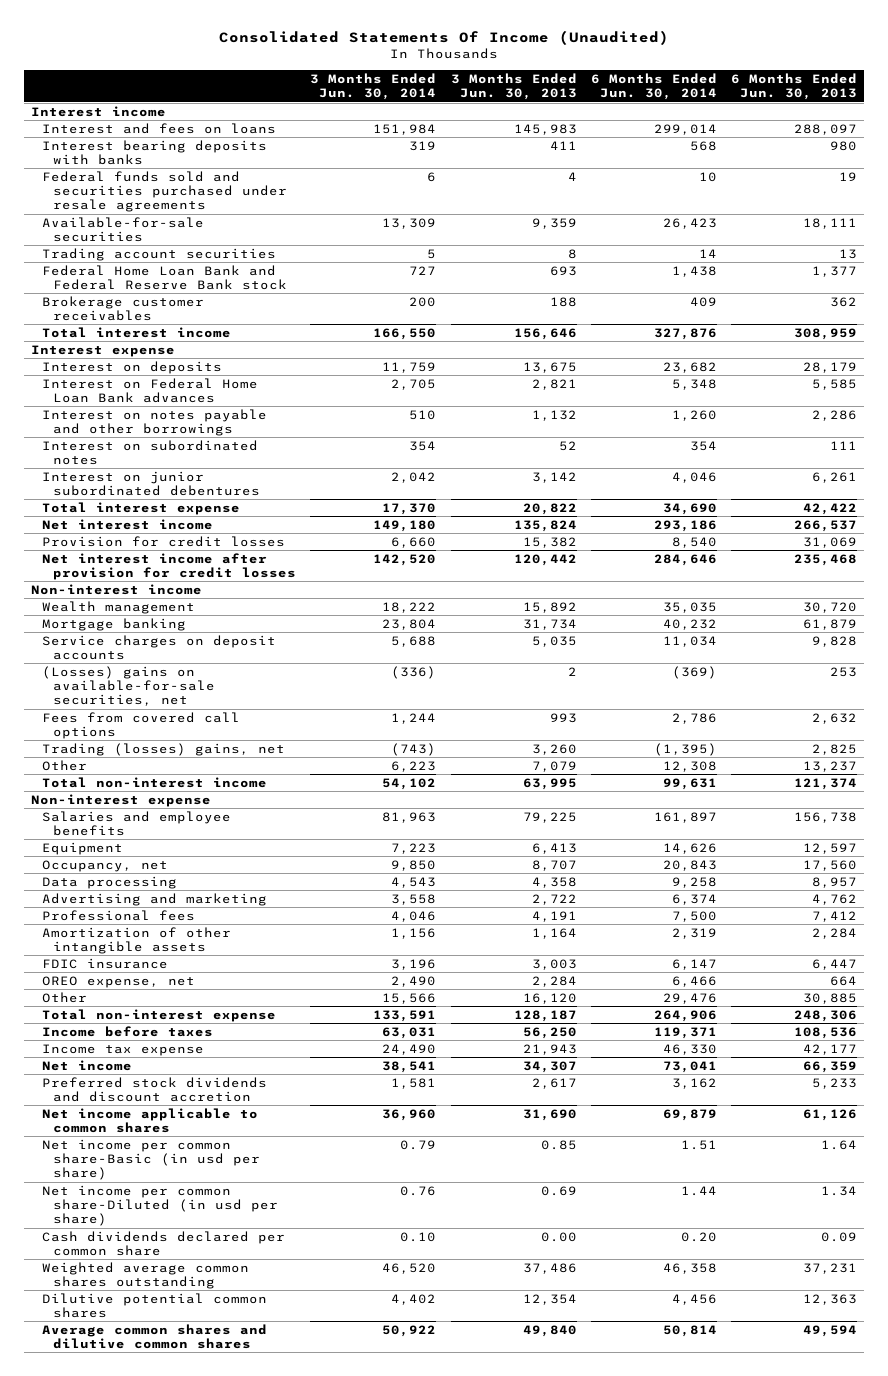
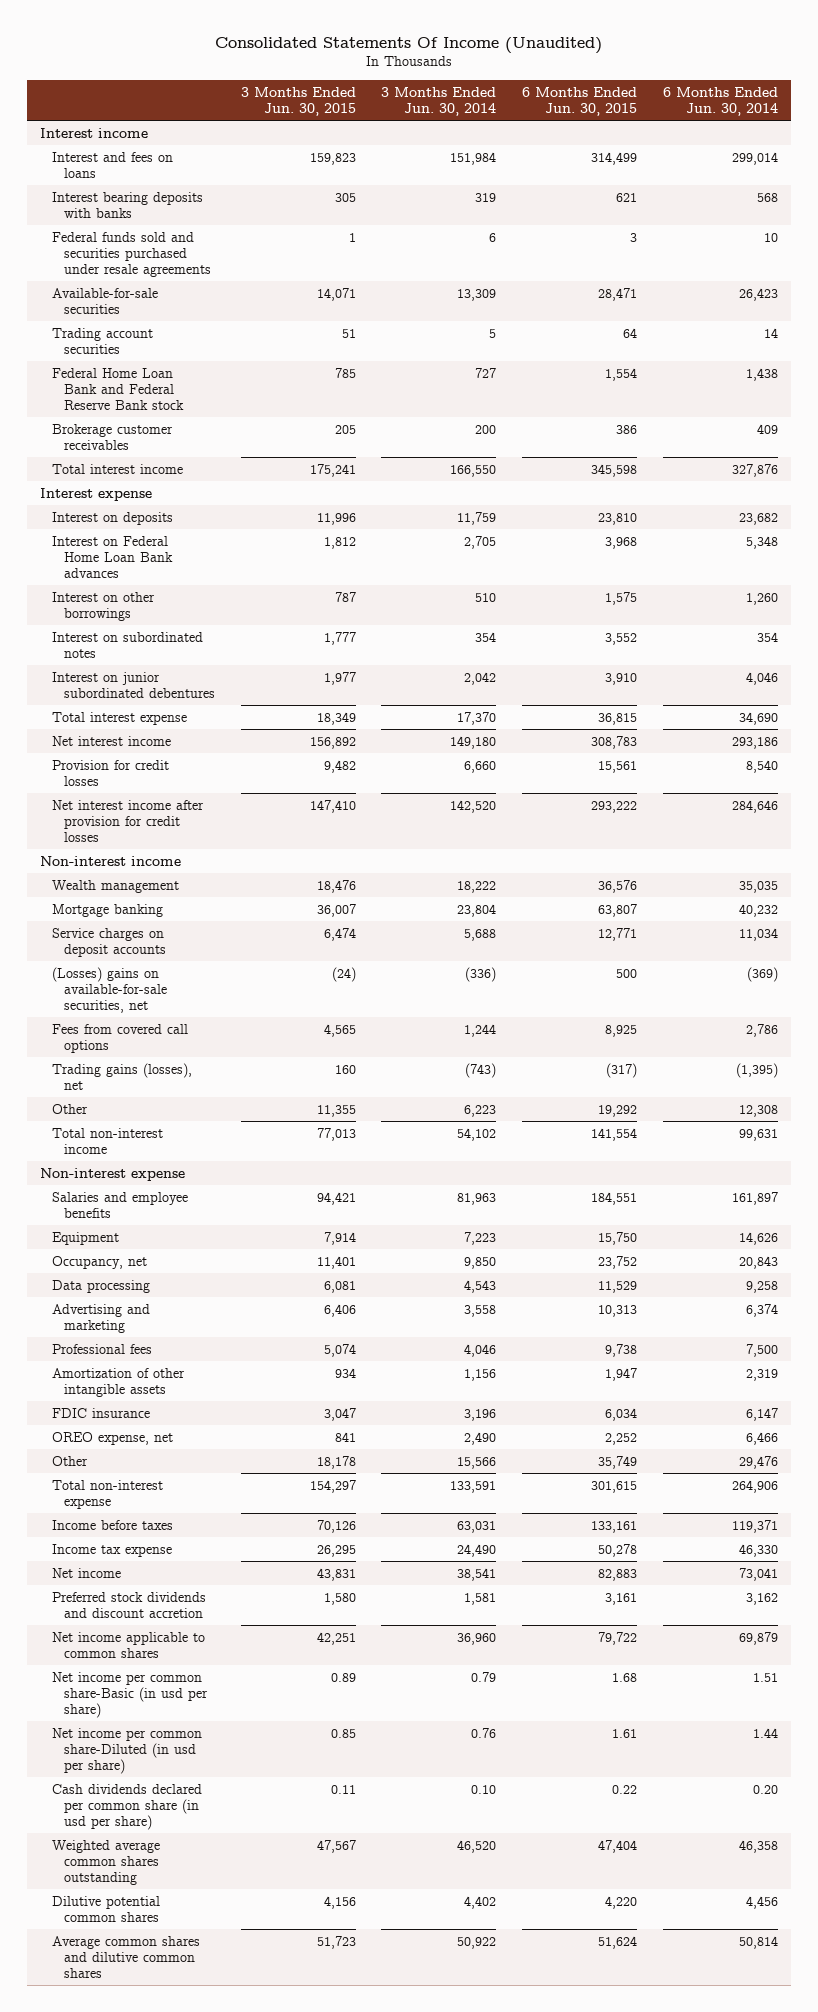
[450,73,577,101] 3 Months Ended Jun. 30, 2013 -> none
[731,73,858,101] 6 Months Ended Jun. 30, 2013 -> none
none -> [240,86,356,116] 3 Months Ended Jun. 30, 2015
none -> [522,86,638,116] 6 Months Ended Jun. 30, 2015
[42,408,268,436] Interest on notes payable and other borrowings -> [51,591,155,621] Interest on other borrowings
[42,742,286,756] Trading (losses) gains, net -> [51,1062,192,1090] Trading gains (losses), net
[42,1230,286,1256] Cash dividends declared per common share -> [51,1783,202,1830] Cash dividends declared per common share (in usd per share)

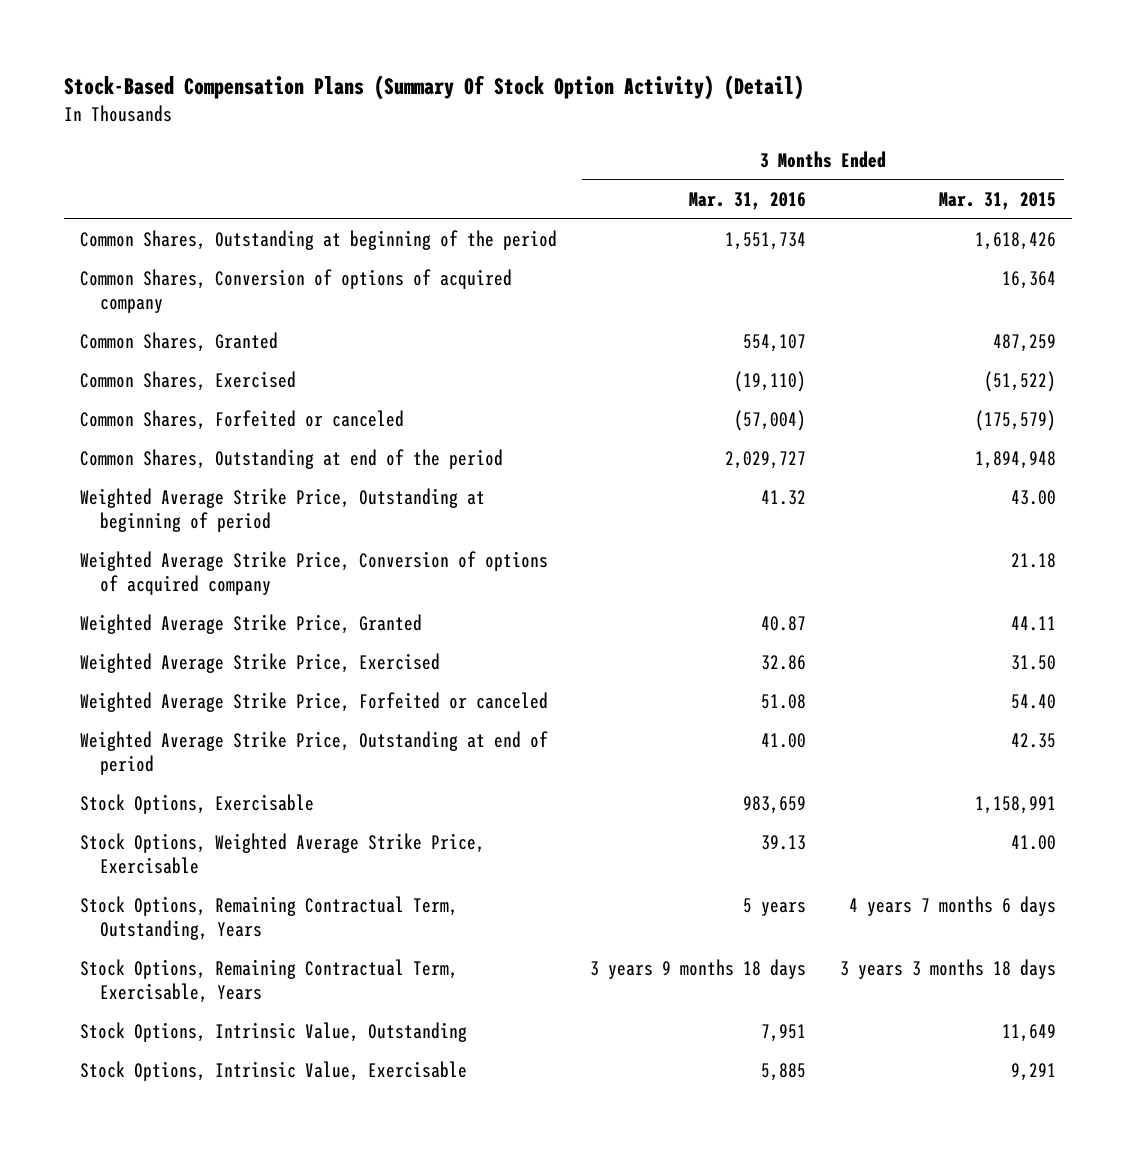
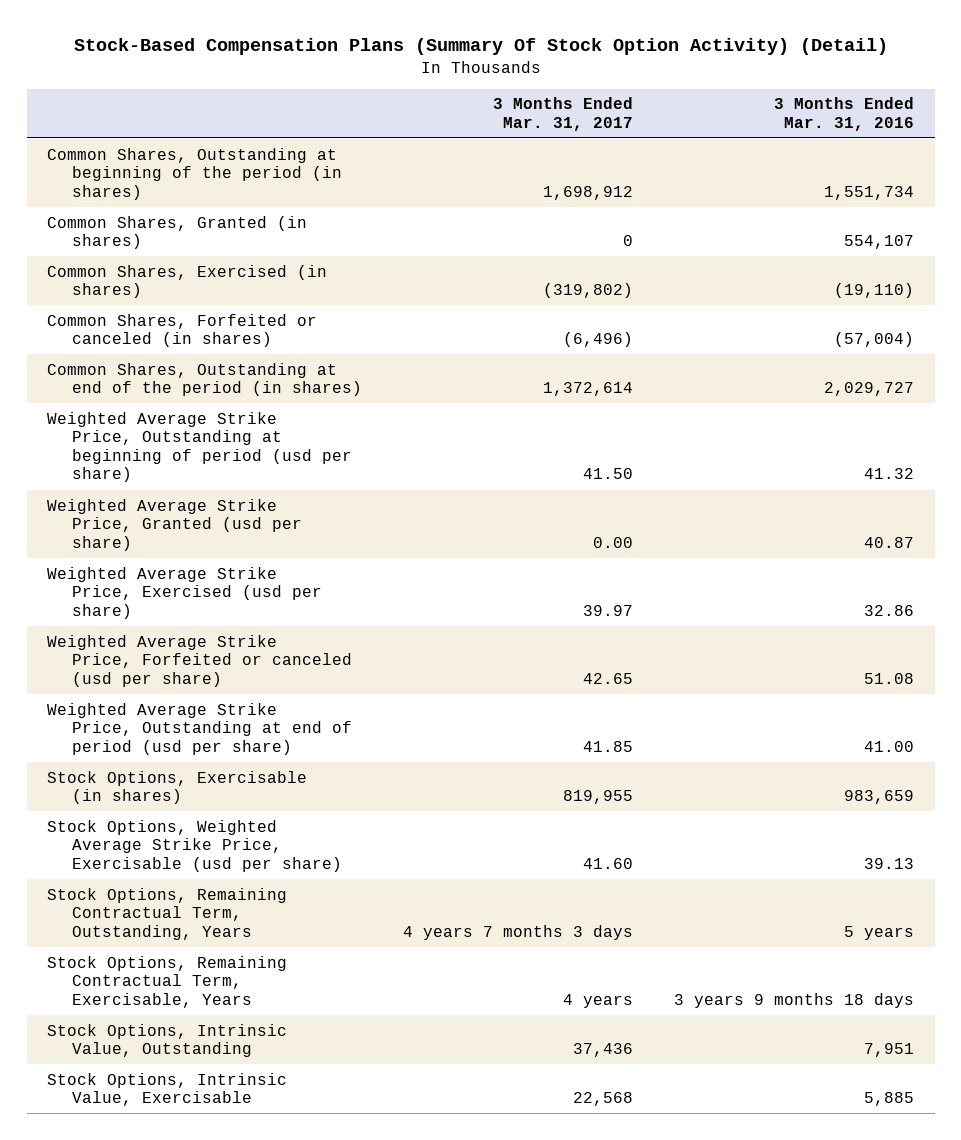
[938,192,1056,211] Mar. 31, 2015 -> none
none -> [492,97,633,131] 3 Months Ended Mar. 31, 2017
[80,269,513,314] Common Shares, Conversion of options of acquired company -> none
[80,551,549,596] Weighted Average Strike Price, Conversion of options of acquired company -> none
[80,230,558,251] Common Shares, Outstanding at beginning of the period -> [47,147,342,200] Common Shares, Outstanding at beginning of the period (in shares)
[80,332,279,353] Common Shares, Granted -> [47,215,308,250] Common Shares, Granted (in shares)
[80,371,297,392] Common Shares, Exercised -> [47,264,328,299] Common Shares, Exercised (in shares)
[80,410,405,431] Common Shares, Forfeited or canceled -> [47,313,318,348] Common Shares, Forfeited or canceled (in shares)
[80,449,504,470] Common Shares, Outstanding at end of the period -> [47,362,362,397] Common Shares, Outstanding at end of the period (in shares)
[80,488,486,533] Weighted Average Strike Price, Outstanding at beginning of period -> [47,411,352,483] Weighted Average Strike Price, Outstanding at beginning of period (usd per share)
[80,614,423,635] Weighted Average Strike Price, Granted -> [47,498,302,551] Weighted Average Strike Price, Granted (usd per share)
[80,653,441,674] Weighted Average Strike Price, Exercised -> [47,566,322,619] Weighted Average Strike Price, Exercised (usd per share)
[80,692,549,713] Weighted Average Strike Price, Forfeited or canceled -> [47,634,352,687] Weighted Average Strike Price, Forfeited or canceled (usd per share)
[80,731,549,776] Weighted Average Strike Price, Outstanding at end of period -> [47,702,352,755] Weighted Average Strike Price, Outstanding at end of period (usd per share)
[80,794,315,815] Stock Options, Exercisable -> [47,770,308,805] Stock Options, Exercisable (in shares)
[80,833,486,875] Stock Options, Weighted Average Strike Price, Exercisable -> [47,819,342,872] Stock Options, Weighted Average Strike Price, Exercisable (usd per share)

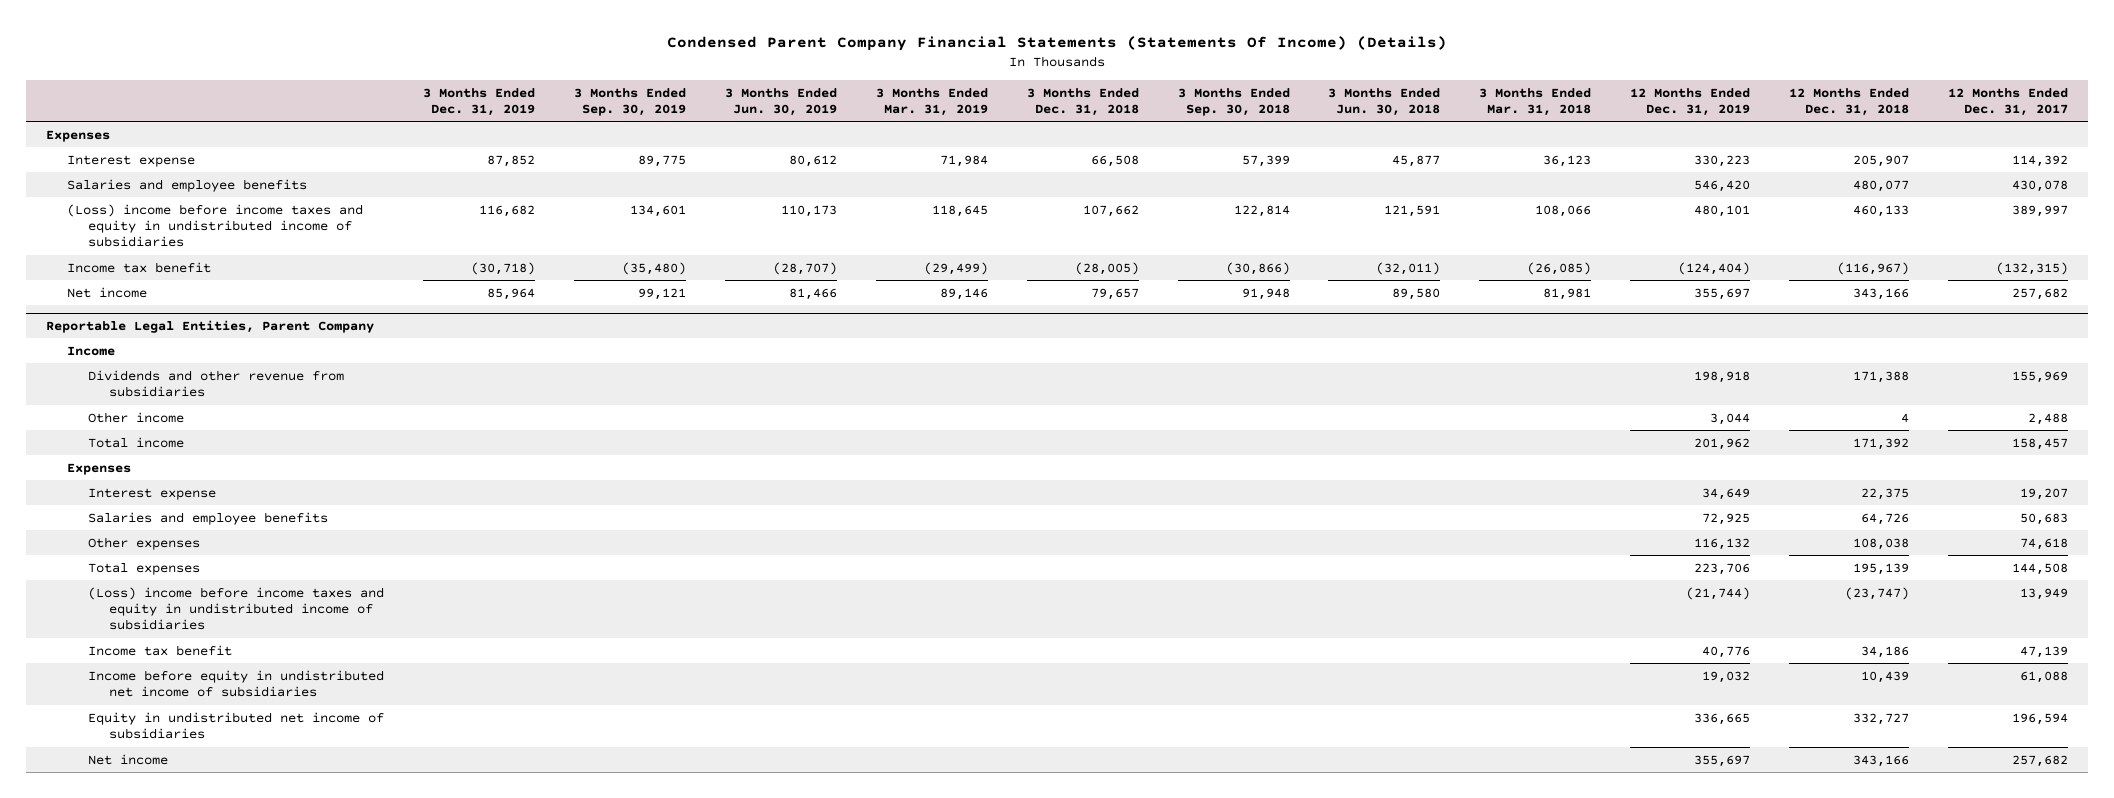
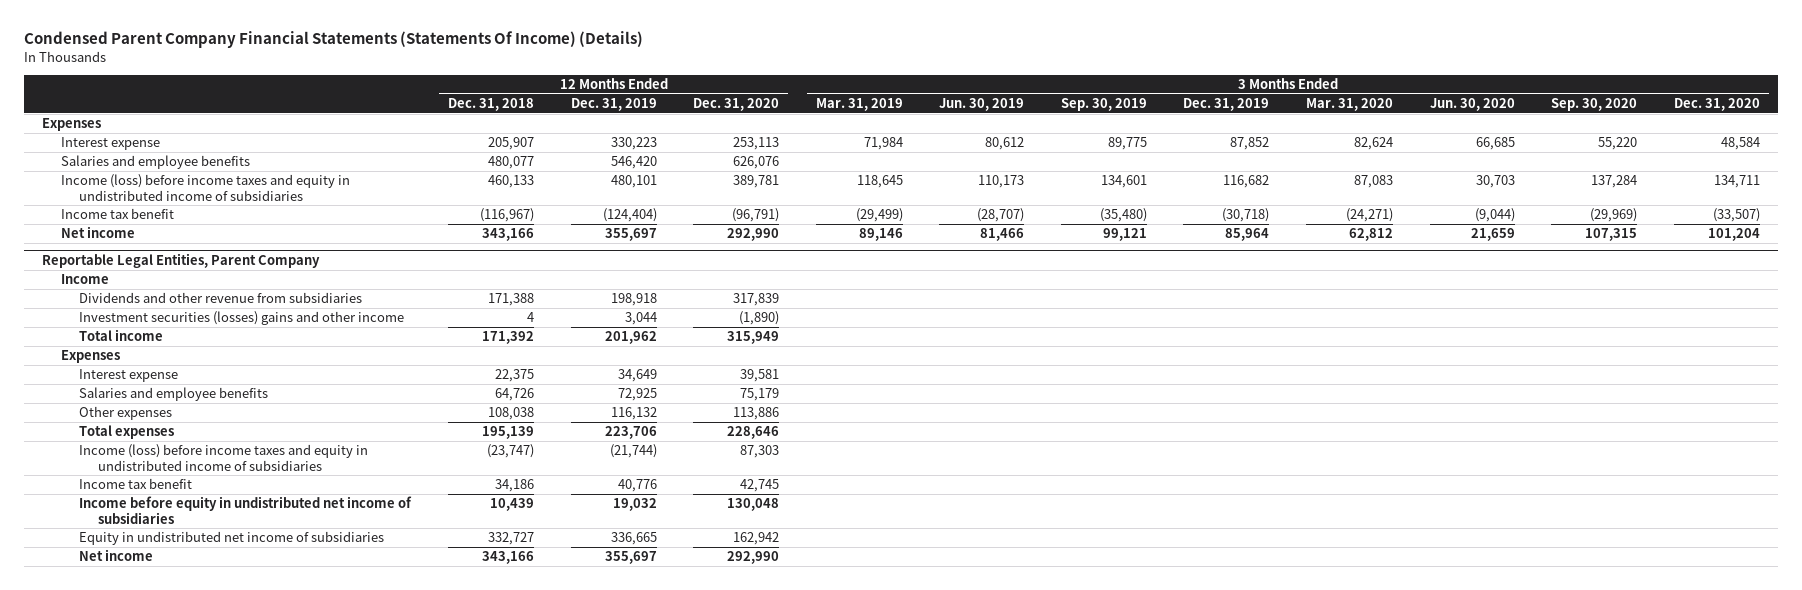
[1026,87,1139,116] 3 Months Ended Dec. 31, 2018 -> none
[1177,87,1290,116] 3 Months Ended Sep. 30, 2018 -> none
[1328,87,1441,116] 3 Months Ended Jun. 30, 2018 -> none
[1479,87,1592,116] 3 Months Ended Mar. 31, 2018 -> none
[1948,87,2069,116] 12 Months Ended Dec. 31, 2017 -> none
none -> [693,98,780,112] Dec. 31, 2020
none -> [1306,98,1394,112] Mar. 31, 2020
none -> [1429,98,1515,112] Jun. 30, 2020
none -> [1551,98,1638,112] Sep. 30, 2020
none -> [1673,98,1760,112] Dec. 31, 2020
[66,203,363,248] (Loss) income before income taxes and equity in undistributed income of subsidiaries -> [60,174,350,201] Income (loss) before income taxes and equity in undistributed income of subsidiaries
[88,411,185,423] Other income -> [79,311,405,326] Investment securities (losses) gains and other income
[88,586,385,631] (Loss) income before income taxes and equity in undistributed income of subsidiaries -> [79,444,369,471] Income (loss) before income taxes and equity in undistributed income of subsidiaries

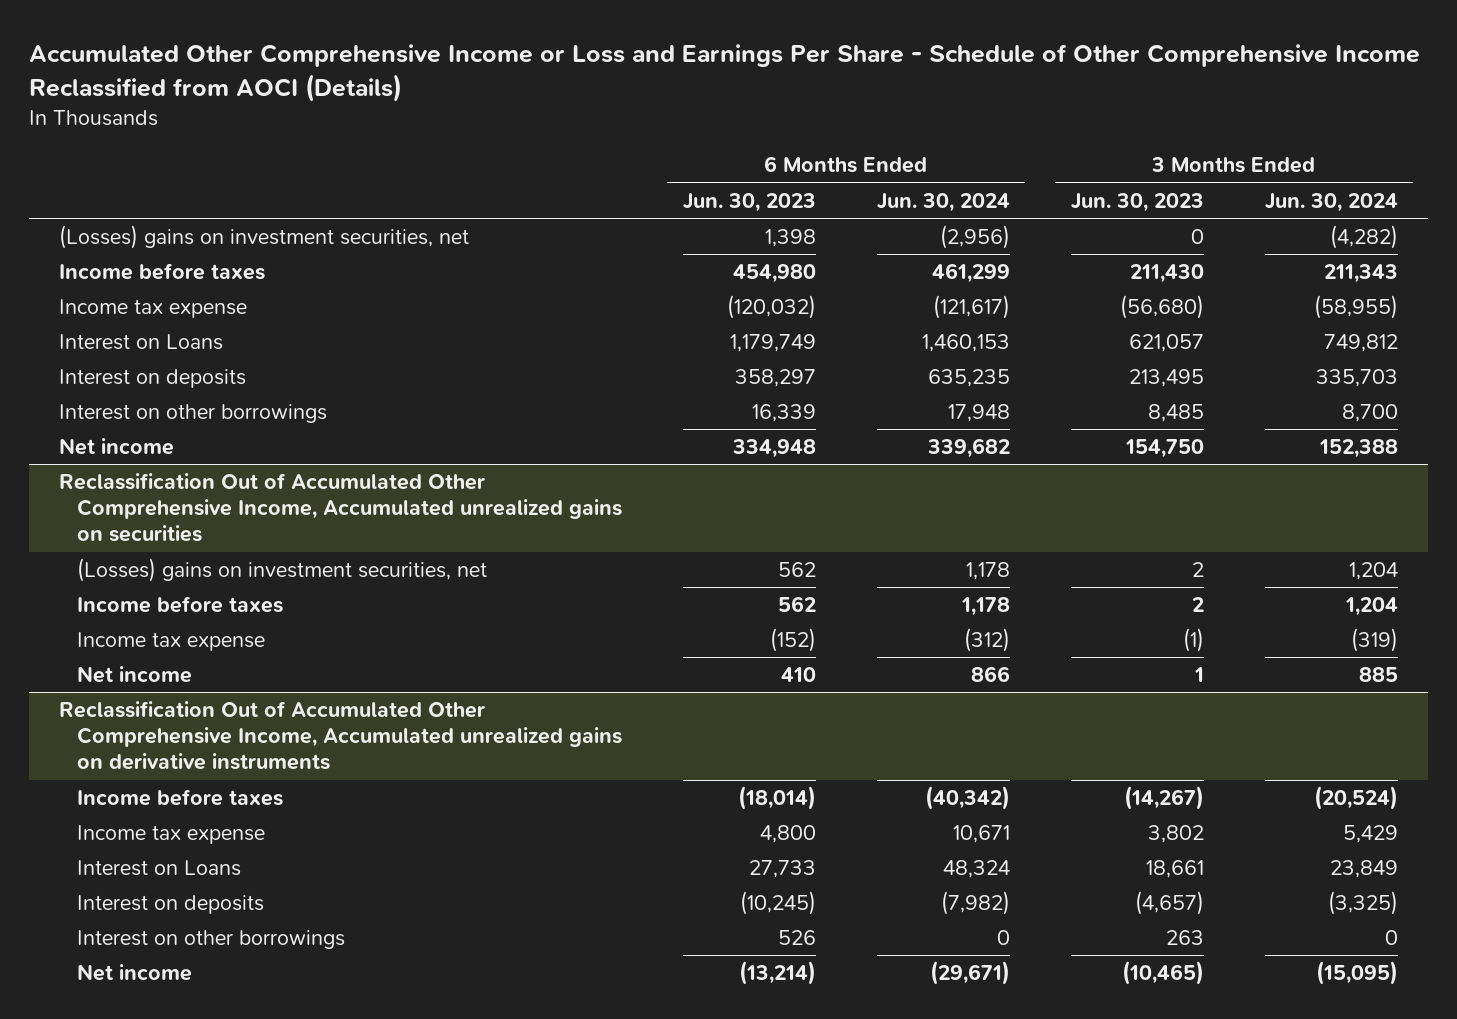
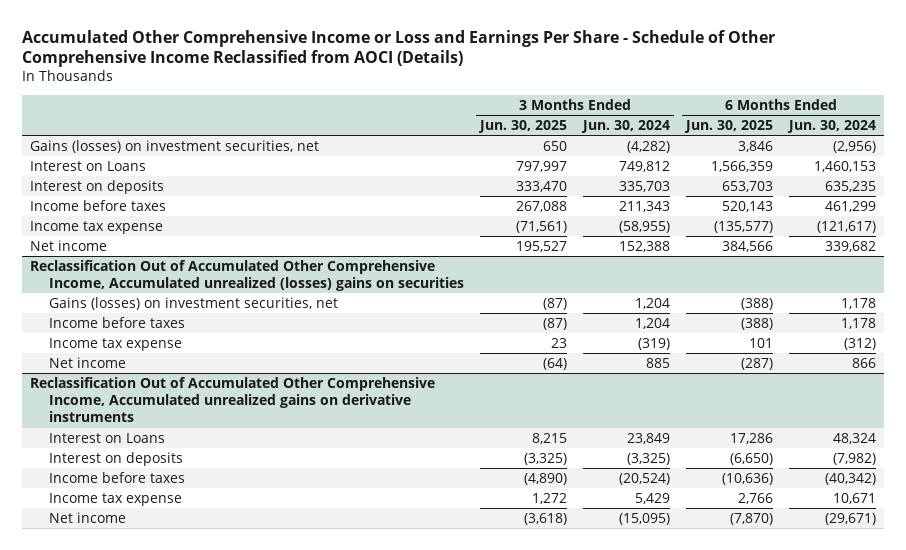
[682,192,816,212] Jun. 30, 2023 -> none
[1070,192,1204,212] Jun. 30, 2023 -> none
none -> [478,119,568,133] Jun. 30, 2025
none -> [684,119,774,133] Jun. 30, 2025
[59,225,470,250] (Losses) gains on investment securities, net -> [30,139,320,153] Gains (losses) on investment securities, net
[59,404,328,424] Interest on other borrowings -> none
[59,263,266,281] Income before taxes -> [30,199,167,211] Income before taxes
[59,299,248,319] Income tax expense -> [30,220,164,234] Income tax expense
[59,473,622,543] Reclassification Out of Accumulated Other Comprehensive Income, Accumulated unrealized gains on securities -> [30,259,465,292] Reclassification Out of Accumulated Other Comprehensive Income, Accumulated unrealized (losses) gains on securities
[76,558,487,583] (Losses) gains on investment securities, net -> [49,296,339,310] Gains (losses) on investment securities, net
[76,930,345,950] Interest on other borrowings -> none
[76,789,283,807] Income before taxes -> [49,471,186,483] Income before taxes
[76,825,265,845] Income tax expense -> [49,492,183,506] Income tax expense

